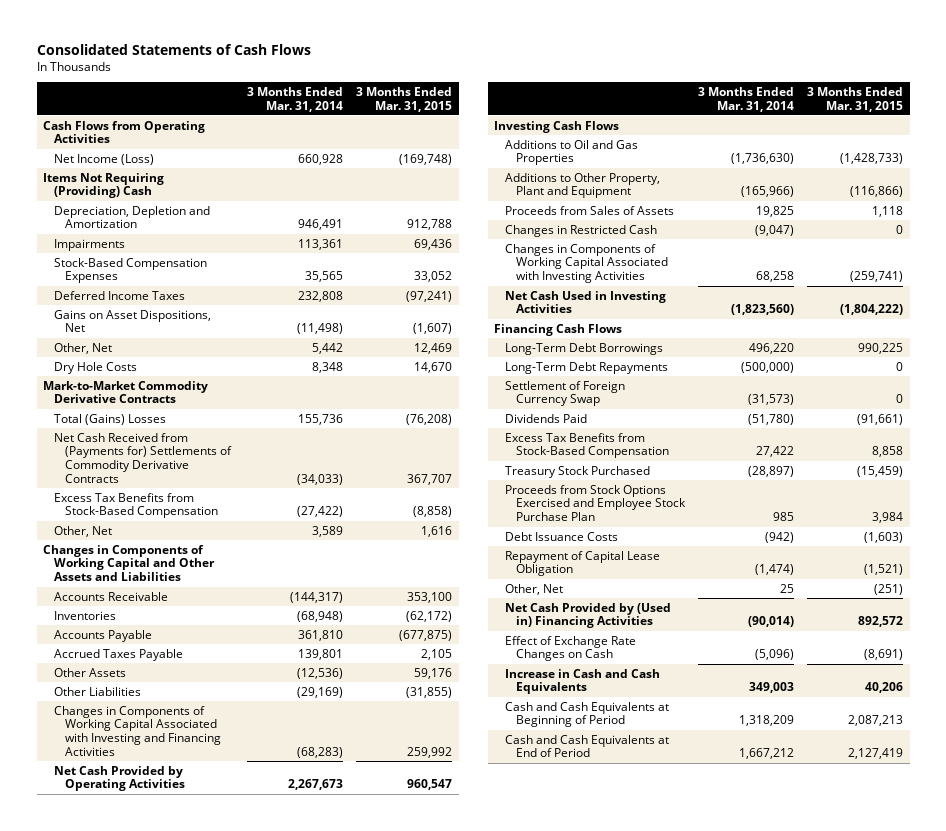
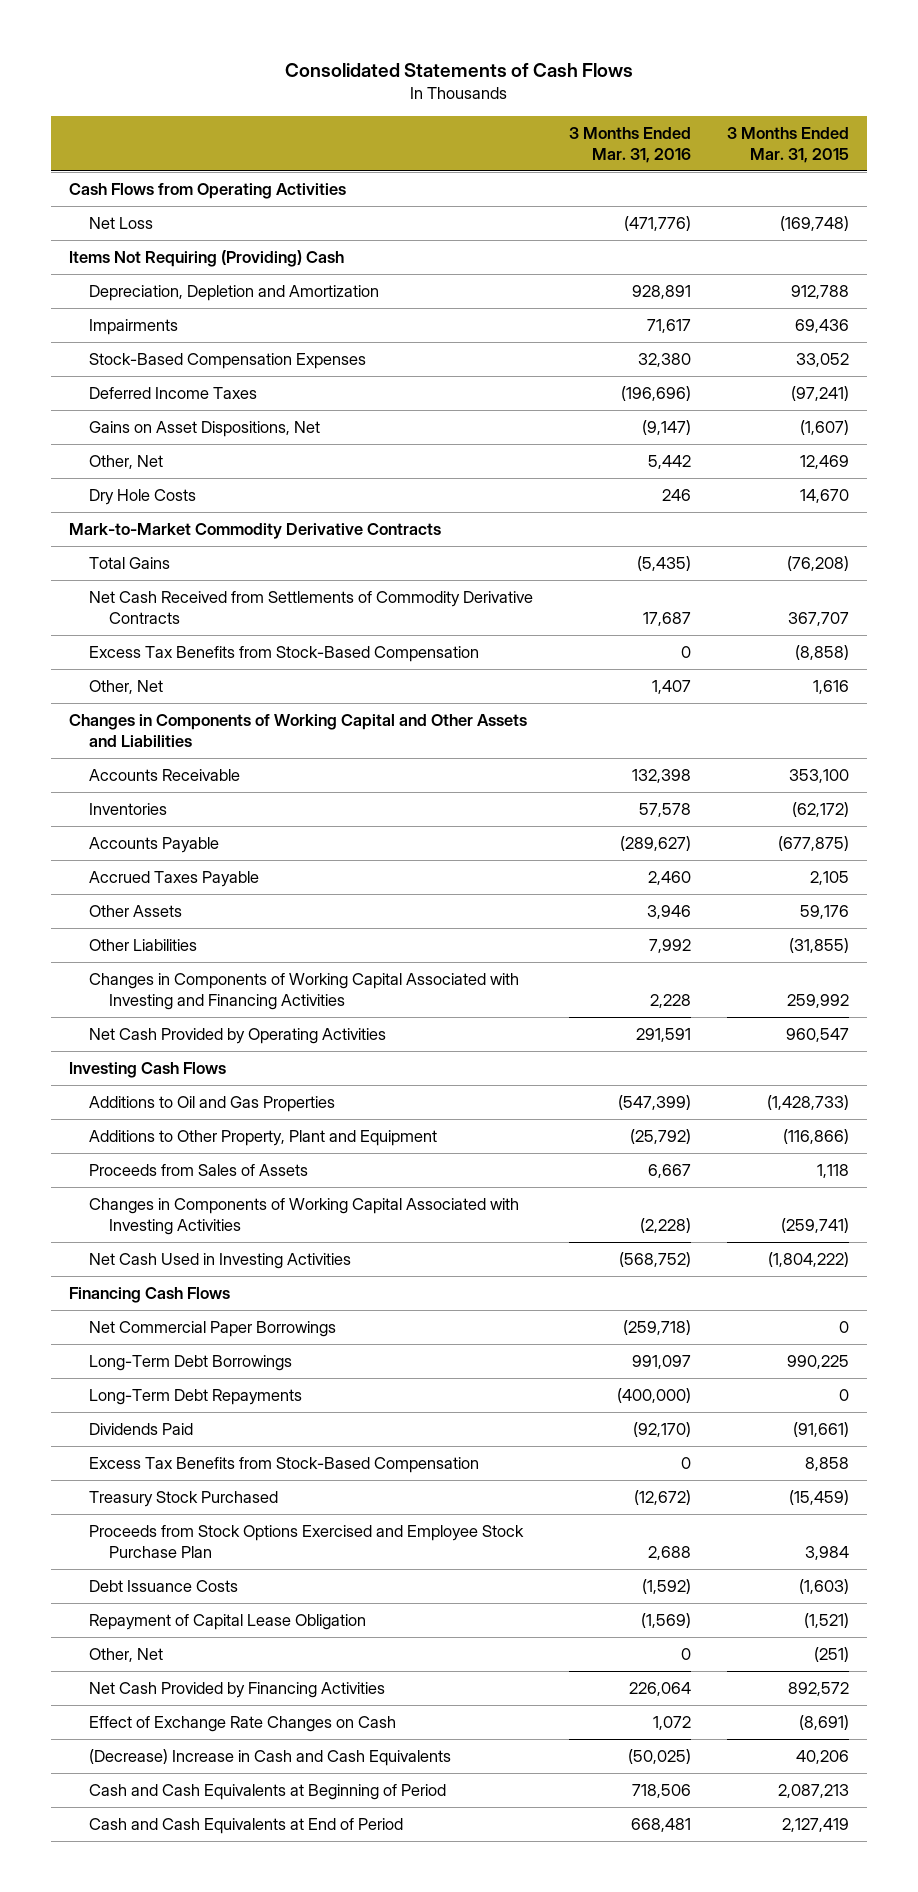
[247,86,344,112] 3 Months Ended Mar. 31, 2014 -> none
none -> [569,126,692,163] 3 Months Ended Mar. 31, 2016
[54,153,155,165] Net Income (Loss) -> [89,217,154,230] Net Loss
[54,413,167,425] Total (Gains) Losses -> [89,557,171,570] Total Gains
[54,432,233,483] Net Cash Received from (Payments for) Settlements of Commodity Derivative Contracts -> [89,591,534,625] Net Cash Received from Settlements of Commodity Derivative Contracts
[505,224,658,237] Changes in Restricted Cash -> none
none -> [89,1321,337,1338] Net Commercial Paper Borrowings
[505,380,626,407] Settlement of Foreign Currency Swap -> none
[505,602,672,629] Net Cash Provided by (Used in) Financing Activities -> [89,1682,386,1699] Net Cash Provided by Financing Activities
[505,668,661,695] Increase in Cash and Cash Equivalents -> [89,1749,452,1767] (Decrease) Increase in Cash and Cash Equivalents

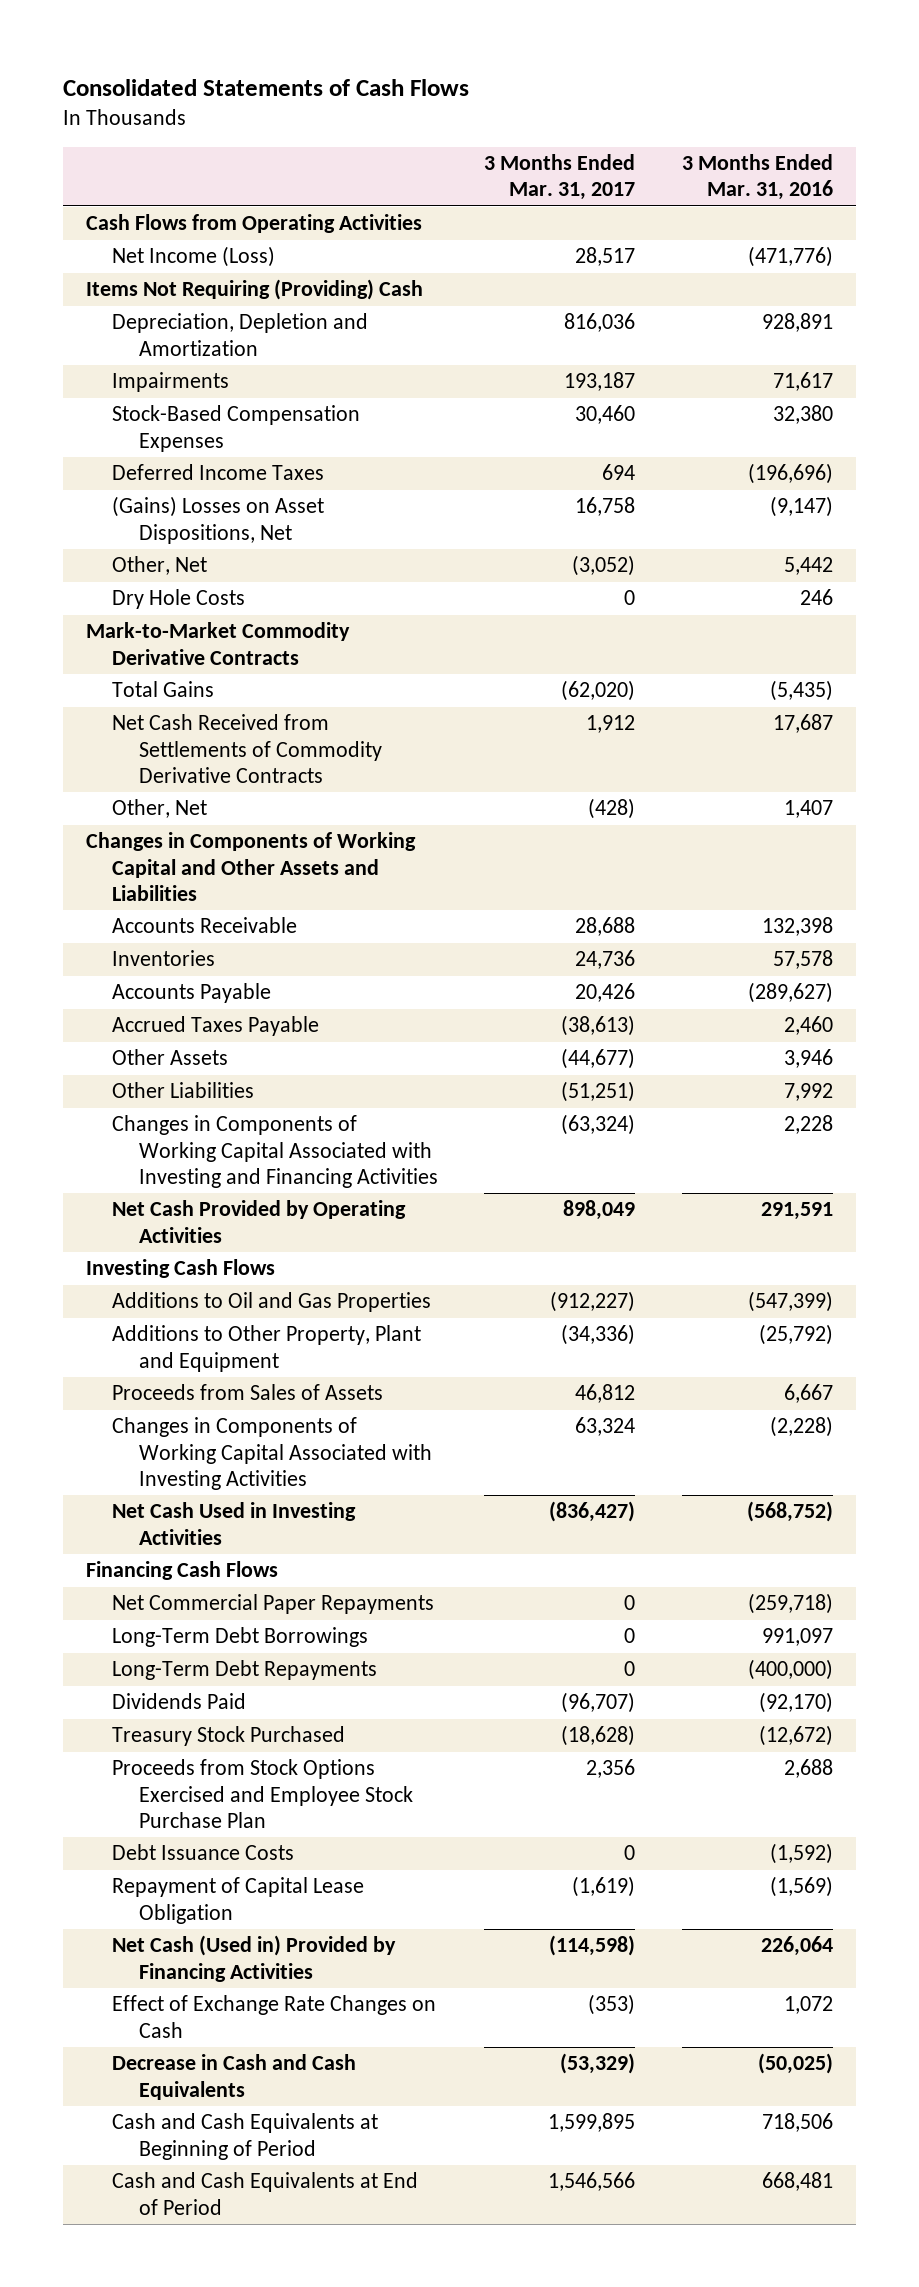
[727,126,850,163] 3 Months Ended Mar. 31, 2015 -> none
none -> [484,154,636,201] 3 Months Ended Mar. 31, 2017
[89,217,154,230] Net Loss -> [112,246,276,268] Net Income (Loss)
[89,421,321,438] Gains on Asset Dispositions, Net -> [112,496,325,544] (Gains) Losses on Asset Dispositions, Net
[89,646,480,663] Excess Tax Benefits from Stock-Based Compensation -> none
[89,1321,337,1338] Net Commercial Paper Borrowings -> [112,1594,435,1615] Net Commercial Paper Repayments
[89,1457,480,1474] Excess Tax Benefits from Stock-Based Compensation -> none
[89,1648,164,1663] Other, Net -> none
[89,1682,386,1699] Net Cash Provided by Financing Activities -> [112,1935,397,1982] Net Cash (Used in) Provided by Financing Activities
[89,1749,452,1767] (Decrease) Increase in Cash and Cash Equivalents -> [112,2054,357,2100] Decrease in Cash and Cash Equivalents

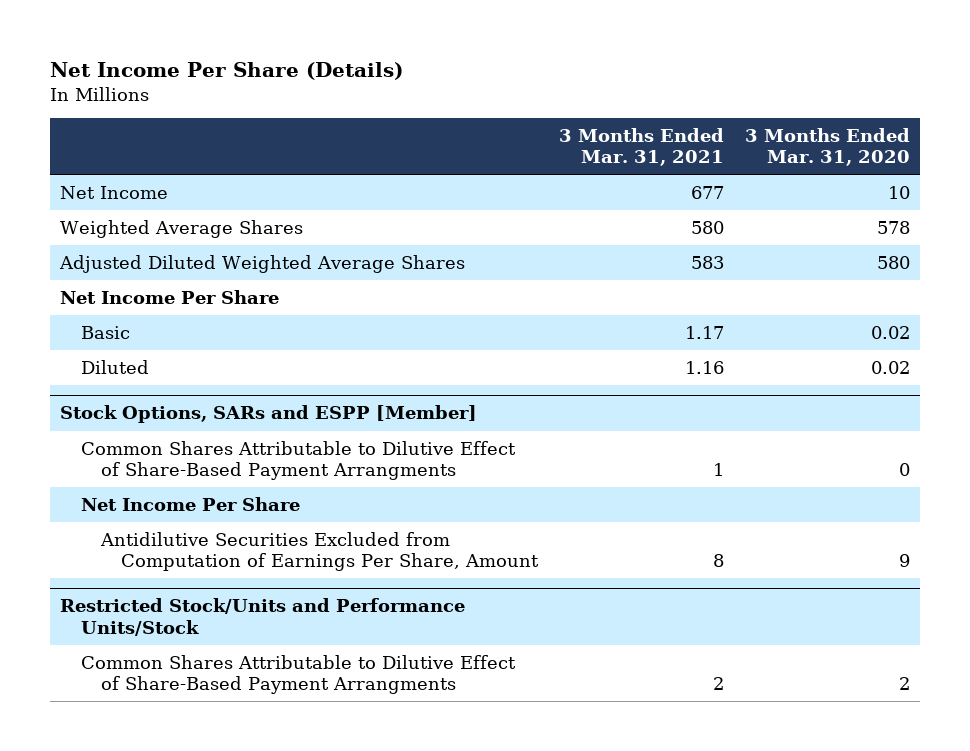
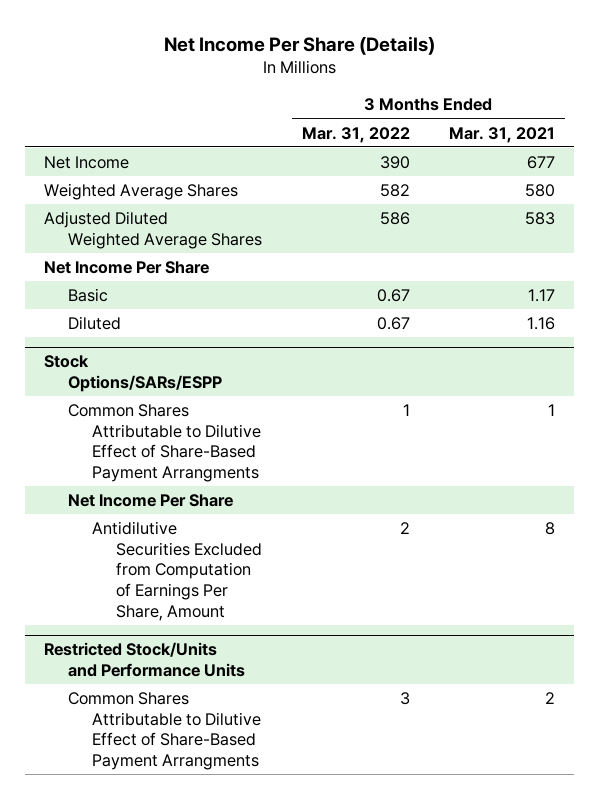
[744,127,910,167] 3 Months Ended Mar. 31, 2020 -> none
none -> [301,126,410,143] Mar. 31, 2022
[60,405,478,424] Stock Options, SARs and ESPP [Member] -> [44,355,223,393] Stock Options/SARs/ESPP
[60,598,466,636] Restricted Stock/Units and Performance Units/Stock -> [44,642,246,678] Restricted Stock/Units and Performance Units

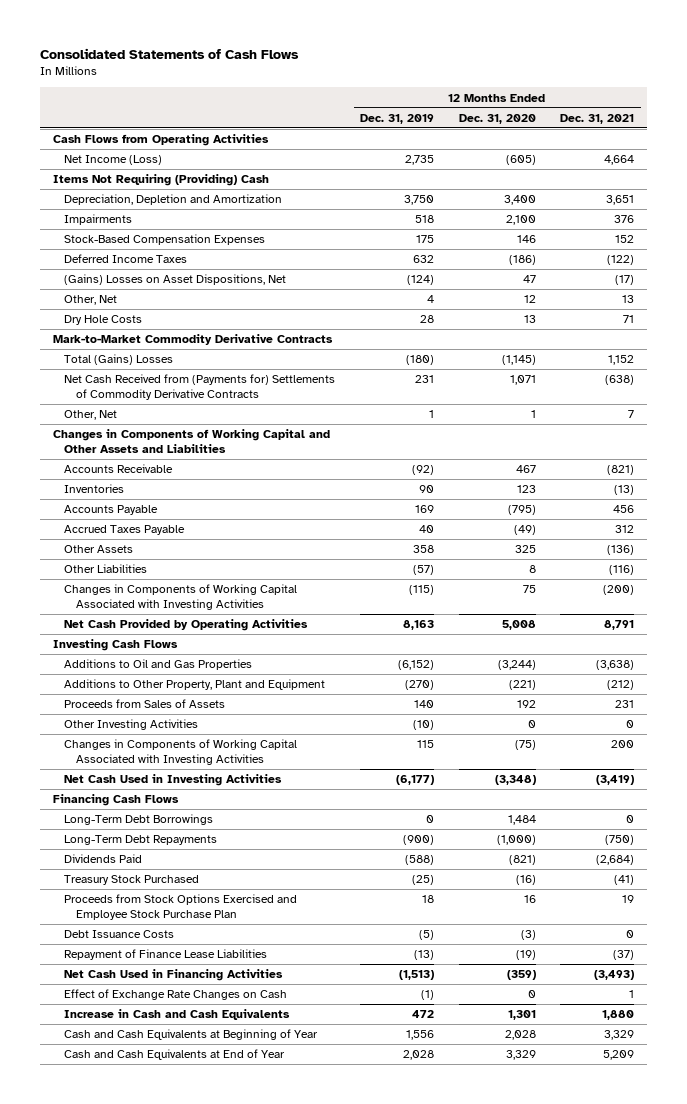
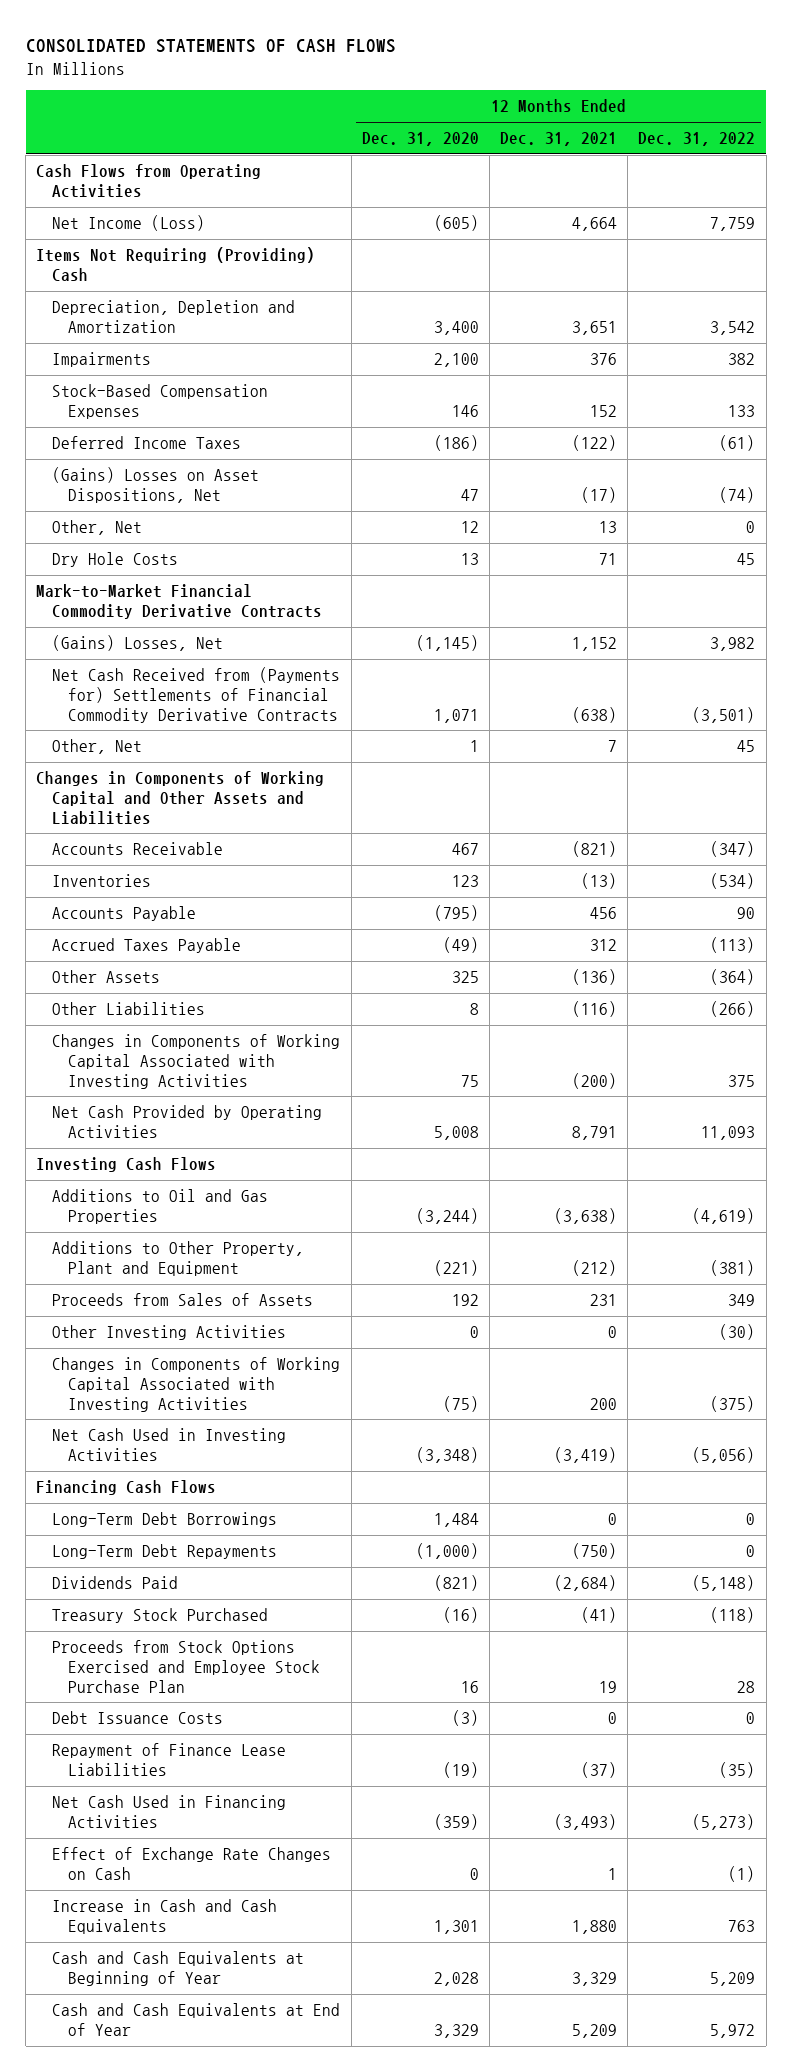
[40,48,300,60] Consolidated Statements of Cash Flows -> [25,39,396,54] CONSOLIDATED STATEMENTS OF CASH FLOWS
[360,113,435,124] Dec. 31, 2019 -> none
none -> [638,132,756,147] Dec. 31, 2022
[52,334,333,346] Mark-to-Market Commodity Derivative Contracts -> [36,584,323,619] Mark-to-Market Financial Commodity Derivative Contracts
[64,354,174,366] Total (Gains) Losses -> [52,635,224,652] (Gains) Losses, Net
[64,374,336,401] Net Cash Received from (Payments for) Settlements of Commodity Derivative Contracts -> [52,667,341,723] Net Cash Received from (Payments for) Settlements of Financial Commodity Derivative Contracts

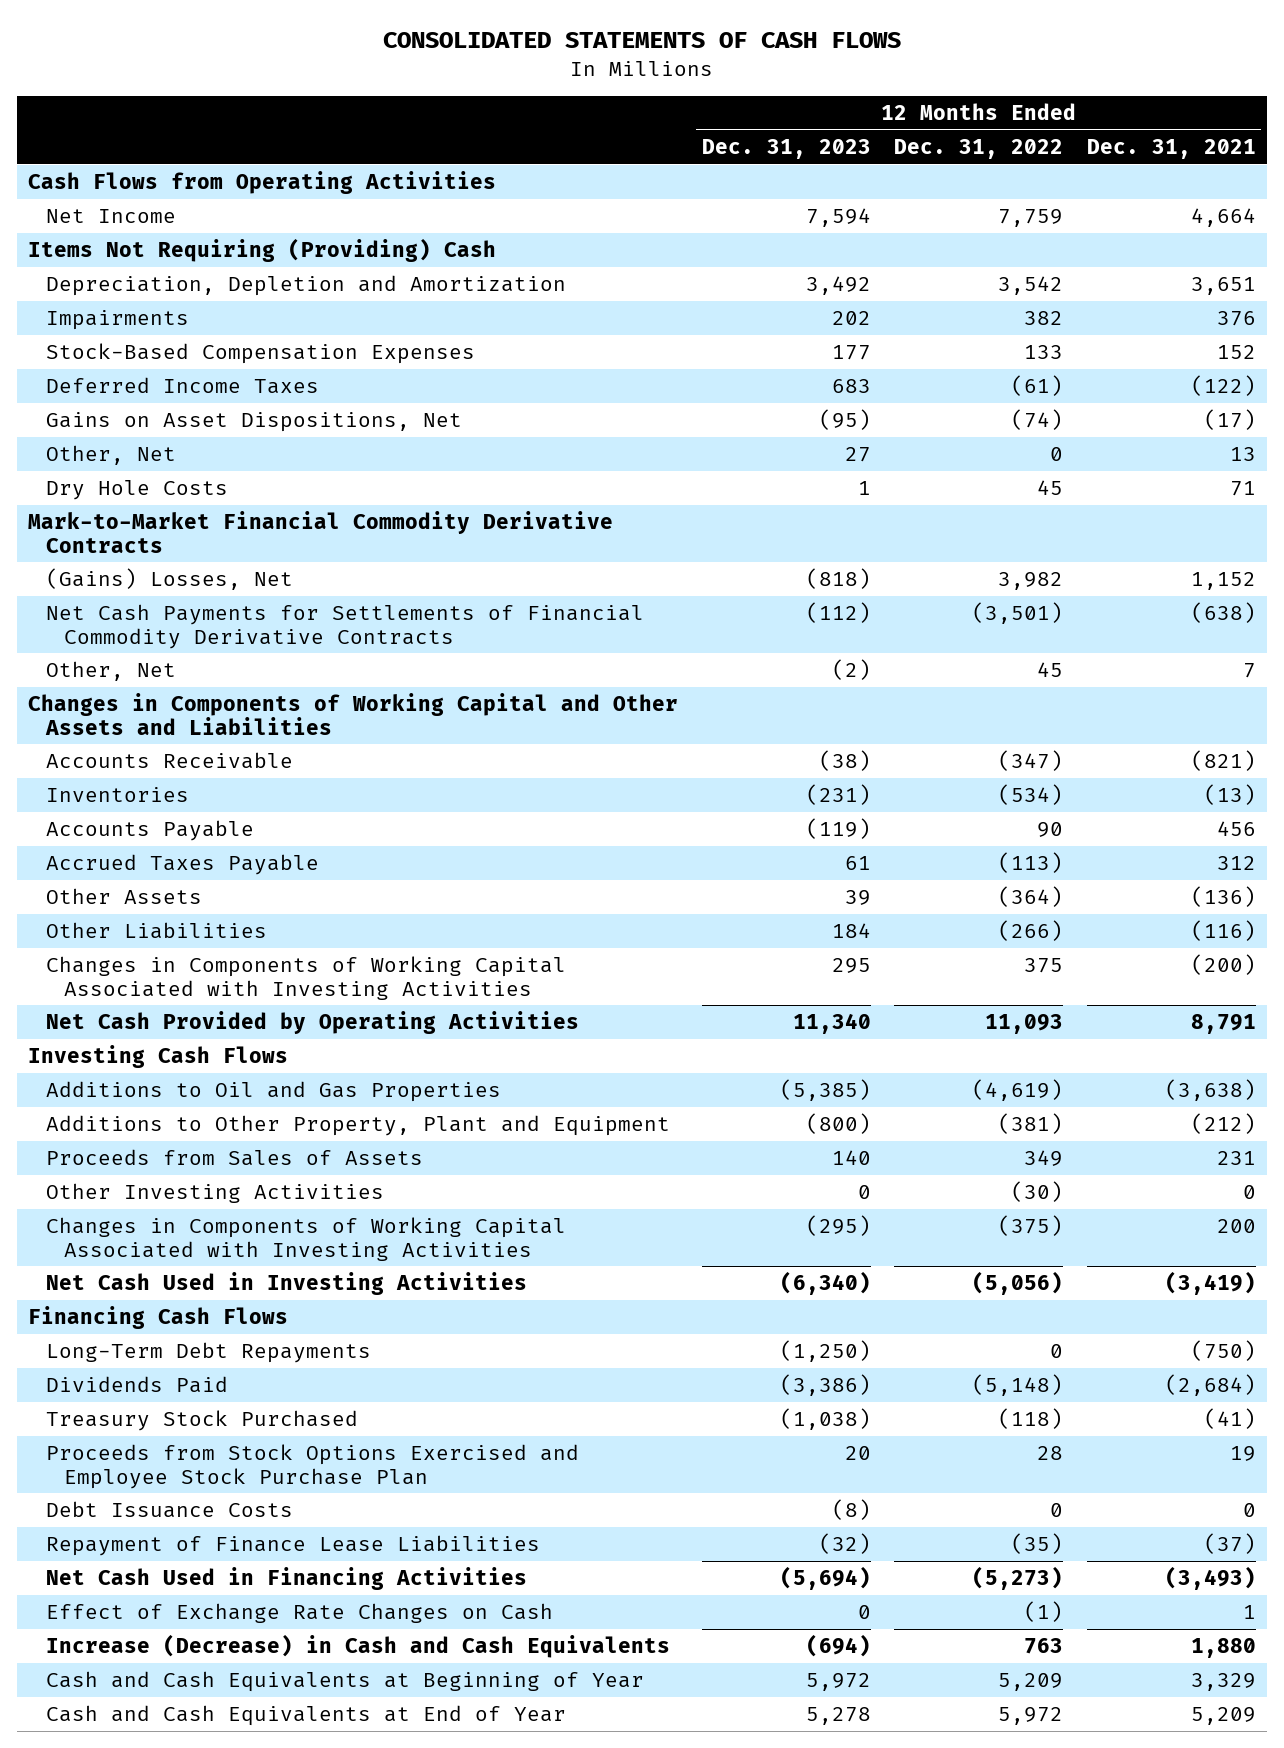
[361,132,479,147] Dec. 31, 2020 -> none
none -> [701,138,871,159] Dec. 31, 2023
[52,215,206,232] Net Income (Loss) -> [46,208,177,223] Net Income
[52,467,260,503] (Gains) Losses on Asset Dispositions, Net -> [46,411,463,432] Gains on Asset Dispositions, Net
[52,667,341,723] Net Cash Received from (Payments for) Settlements of Financial Commodity Derivative Contracts -> [46,603,645,649] Net Cash Payments for Settlements of Financial Commodity Derivative Contracts
[52,1512,278,1528] Long-Term Debt Borrowings -> none
[52,1899,278,1934] Increase in Cash and Cash Equivalents -> [46,1633,671,1658] Increase (Decrease) in Cash and Cash Equivalents

